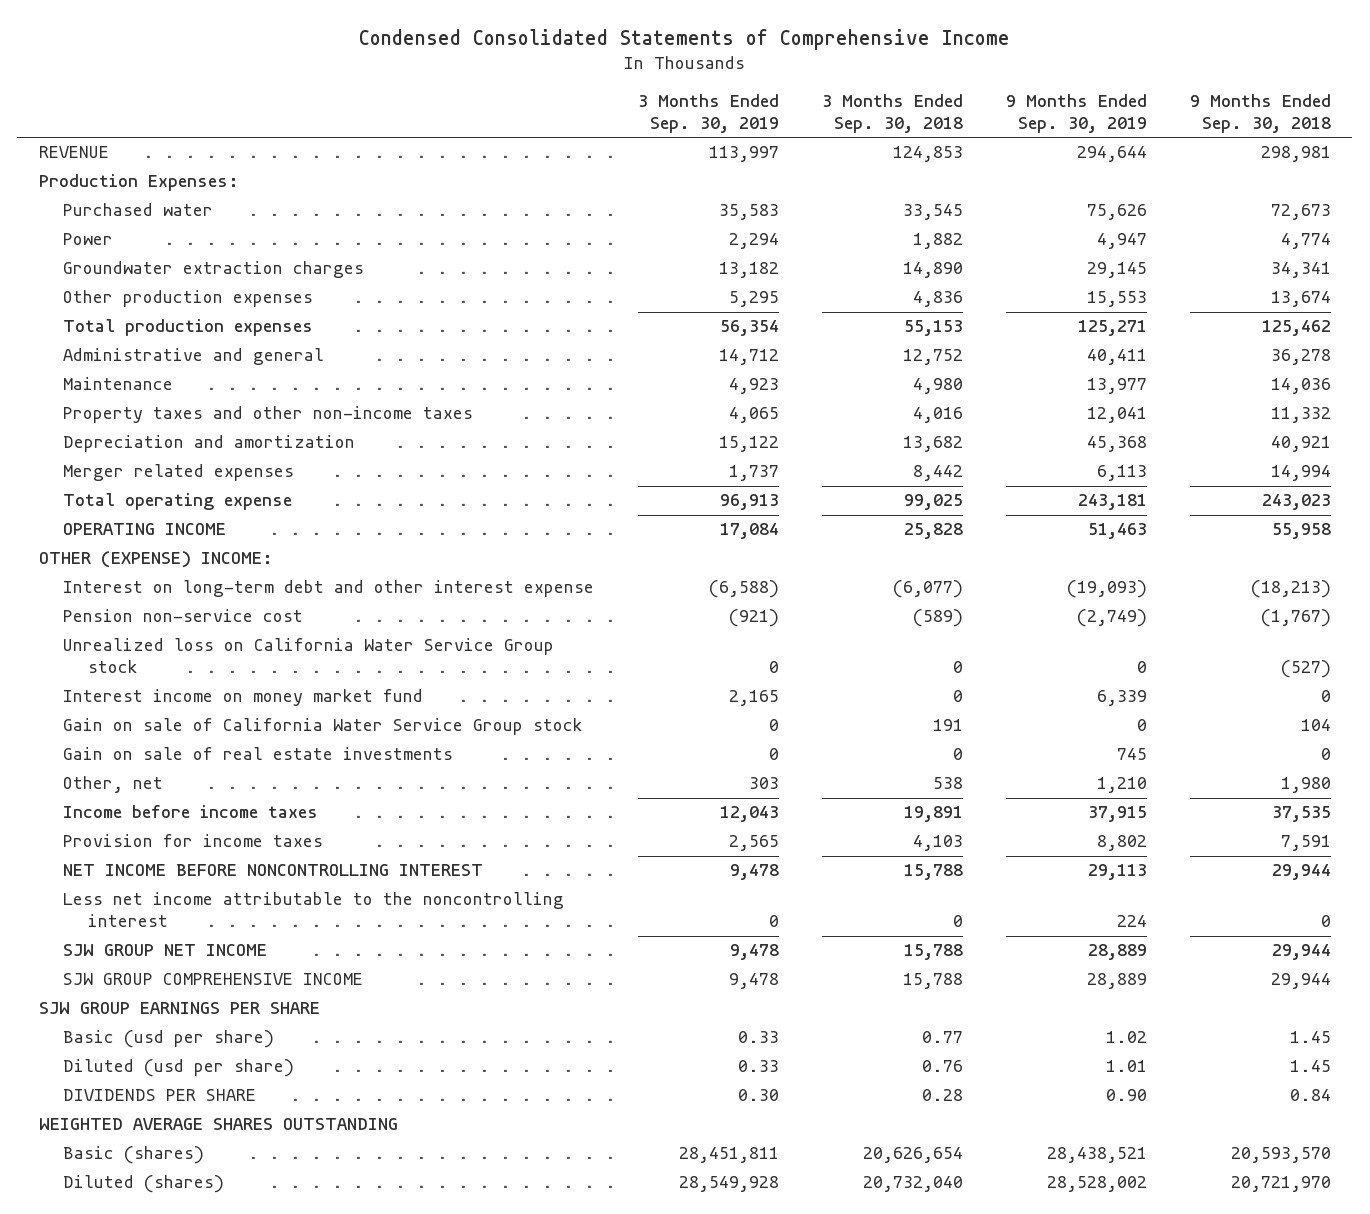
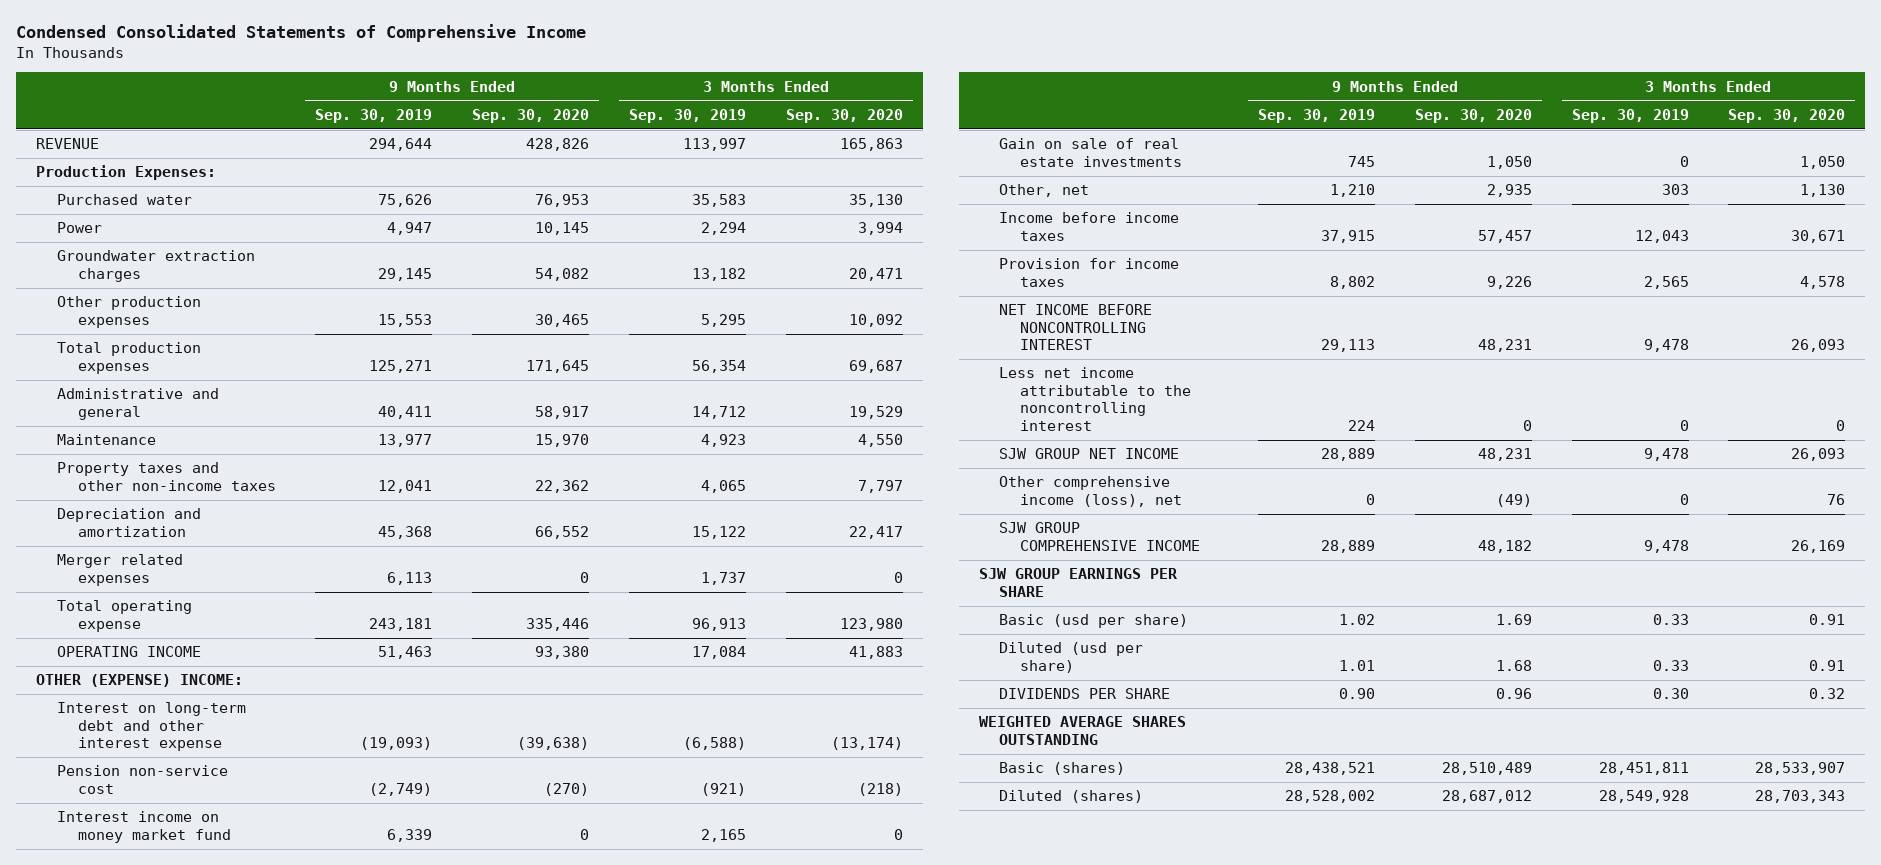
[821,94,963,134] 3 Months Ended Sep. 30, 2018 -> none
[1189,94,1331,134] 9 Months Ended Sep. 30, 2018 -> none
none -> [472,108,590,123] Sep. 30, 2020
none -> [785,108,903,123] Sep. 30, 2020
[63,638,555,674] Unrealized loss on California Water Service Group stock -> none
[63,718,584,736] Gain on sale of California Water Service Group stock -> none
none -> [999,476,1183,507] Other comprehensive income (loss), net

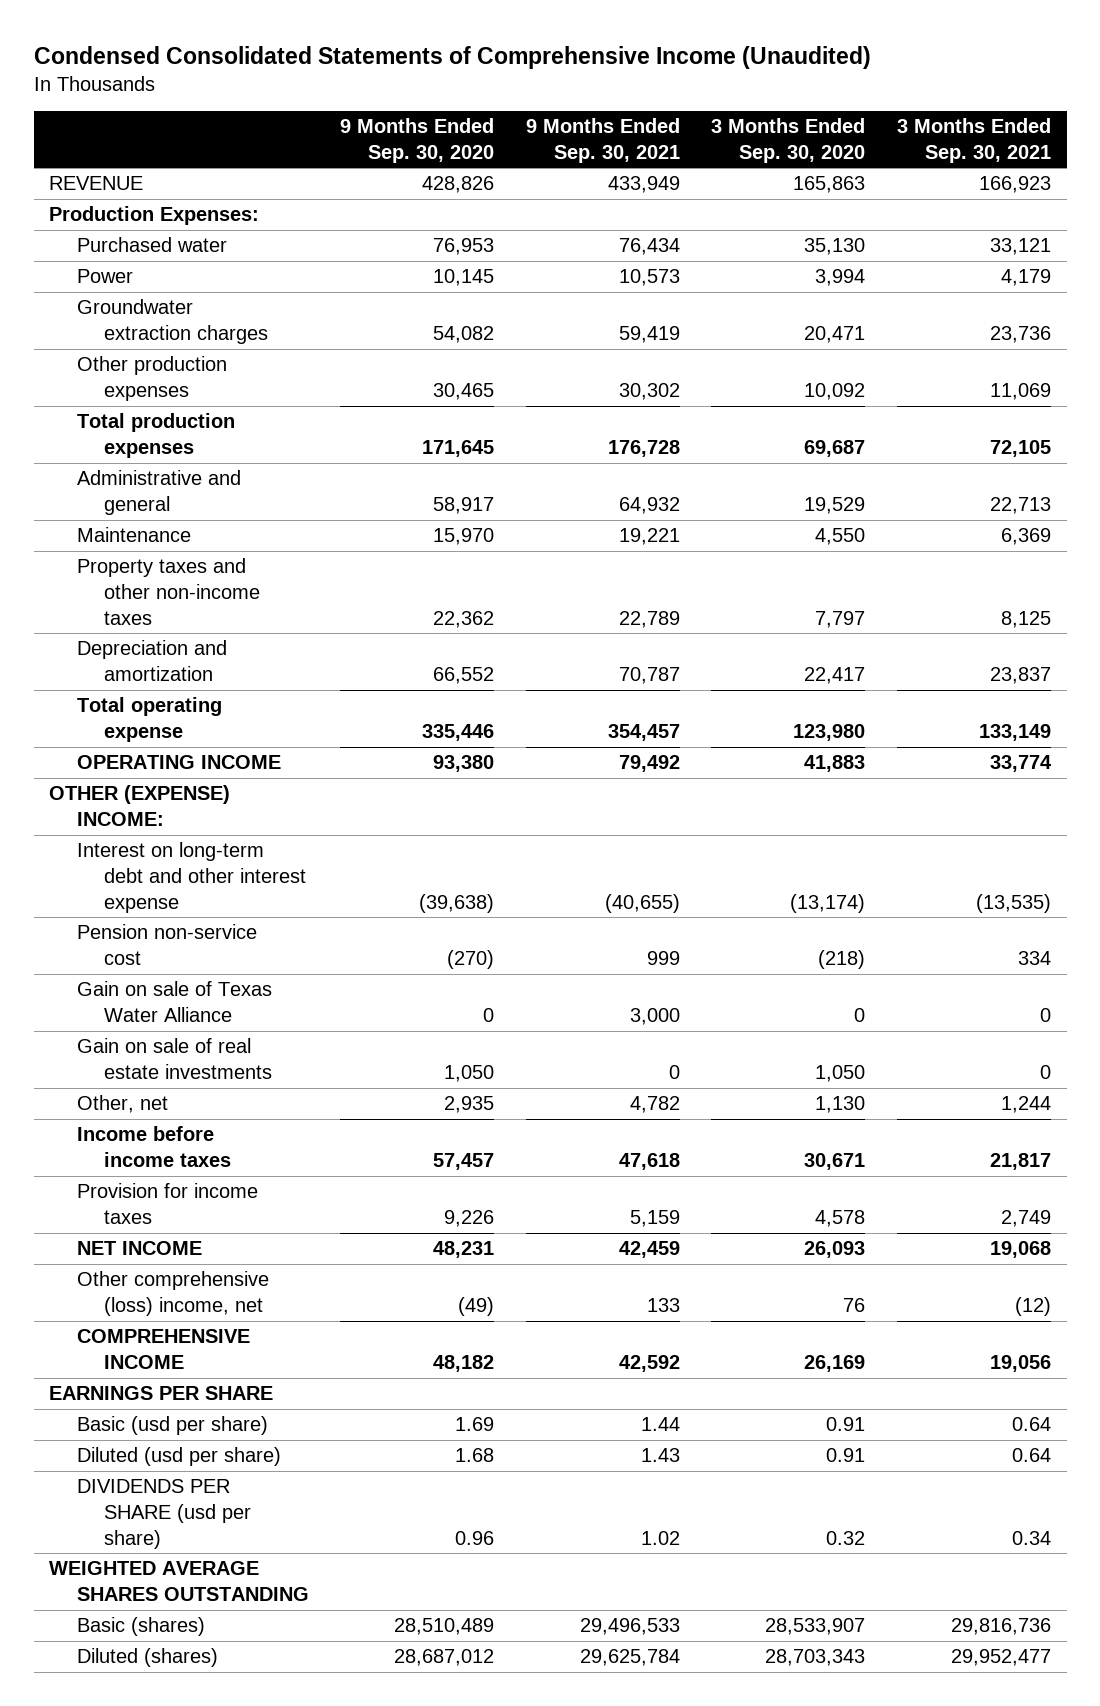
[15,24,586,43] Condensed Consolidated Statements of Comprehensive Income -> [33,46,871,70] Condensed Consolidated Statements of Comprehensive Income (Unaudited)
[315,108,433,123] Sep. 30, 2019 -> none
[628,108,746,123] Sep. 30, 2019 -> none
none -> [525,118,680,163] 9 Months Ended Sep. 30, 2021
none -> [896,118,1051,163] 3 Months Ended Sep. 30, 2021
[56,554,183,586] Merger related expenses -> none
[56,811,231,843] Interest income on money market fund -> none
none -> [76,981,272,1022] Gain on sale of Texas Water Alliance
[999,304,1153,351] NET INCOME BEFORE NONCONTROLLING INTEREST -> none
[999,367,1192,431] Less net income attributable to the noncontrolling interest -> none
[999,448,1180,460] SJW GROUP NET INCOME -> [76,1241,202,1256] NET INCOME
[999,476,1183,507] Other comprehensive income (loss), net -> [76,1271,269,1316] Other comprehensive (loss) income, net
[999,522,1201,551] SJW GROUP COMPREHENSIVE INCOME -> [76,1329,250,1369] COMPREHENSIVE INCOME
[978,568,1178,597] SJW GROUP EARNINGS PER SHARE -> [49,1386,274,1401] EARNINGS PER SHARE
[999,688,1171,700] DIVIDENDS PER SHARE -> [76,1479,252,1549] DIVIDENDS PER SHARE (usd per share)

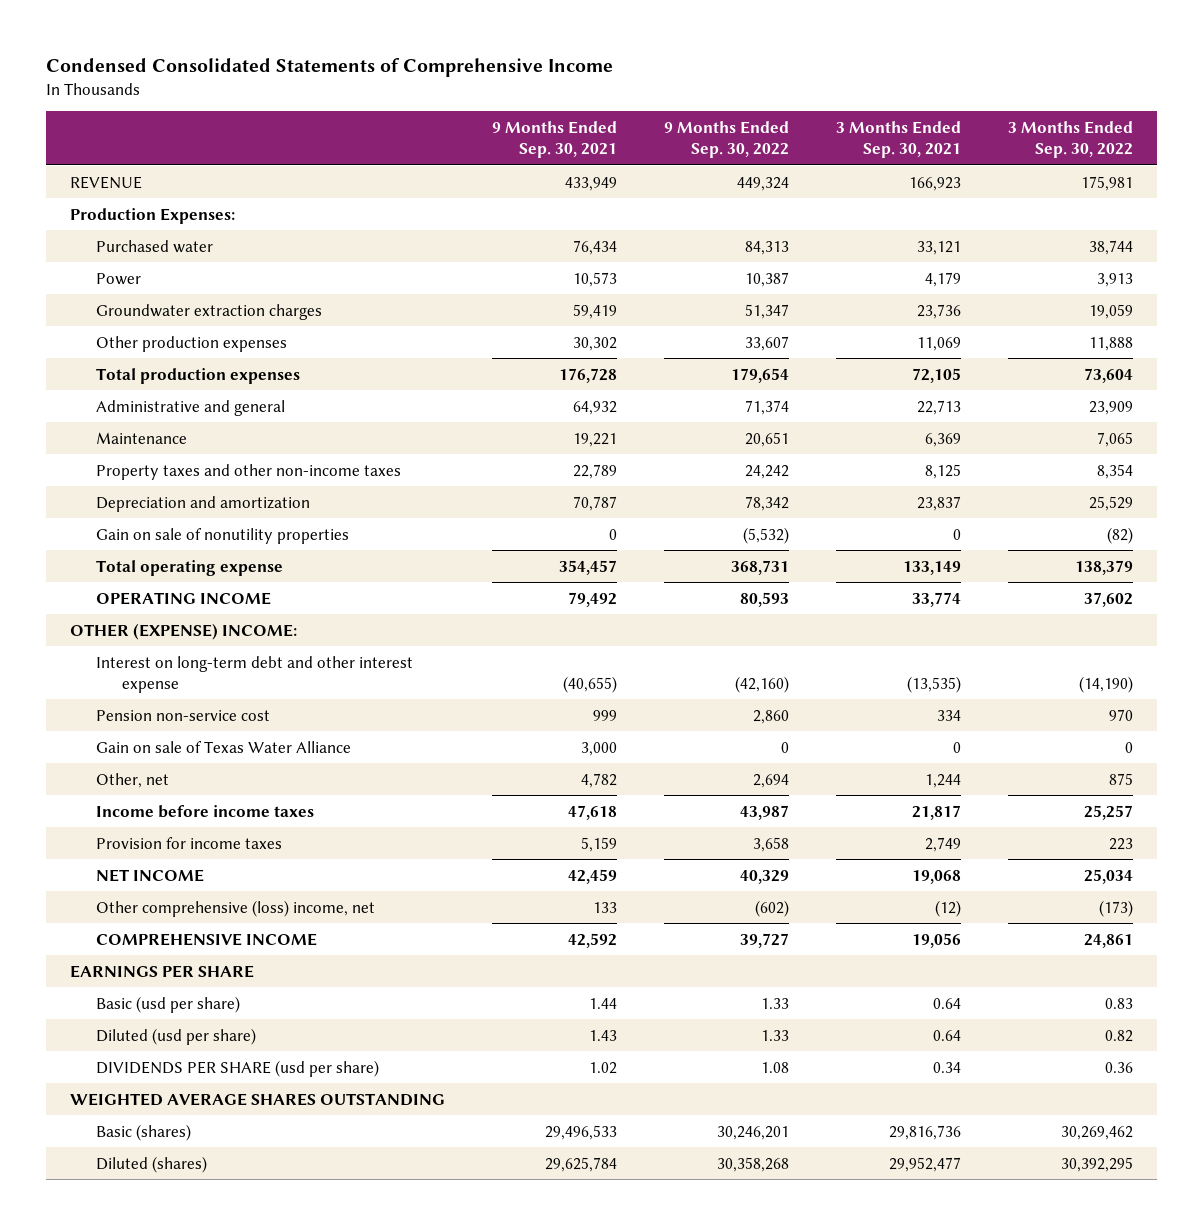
[33,46,871,70] Condensed Consolidated Statements of Comprehensive Income (Unaudited) -> [46,58,614,78] Condensed Consolidated Statements of Comprehensive Income
[340,118,495,163] 9 Months Ended Sep. 30, 2020 -> none
[711,118,866,163] 3 Months Ended Sep. 30, 2020 -> none
none -> [663,121,789,159] 9 Months Ended Sep. 30, 2022
none -> [1008,121,1134,159] 3 Months Ended Sep. 30, 2022
none -> [95,527,349,544] Gain on sale of nonutility properties
[76,1038,273,1079] Gain on sale of real estate investments -> none

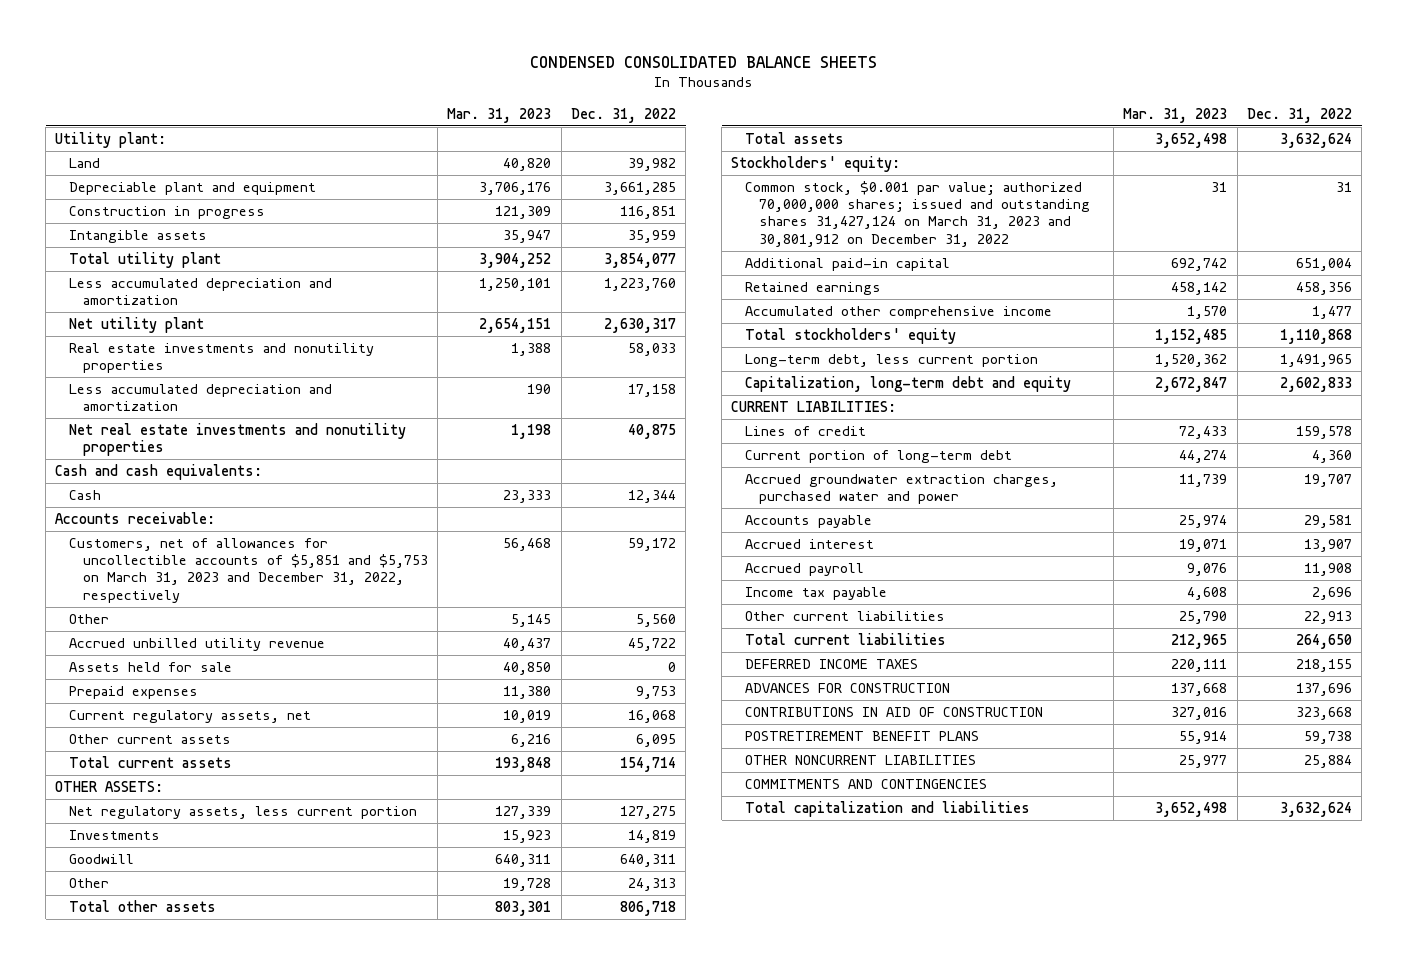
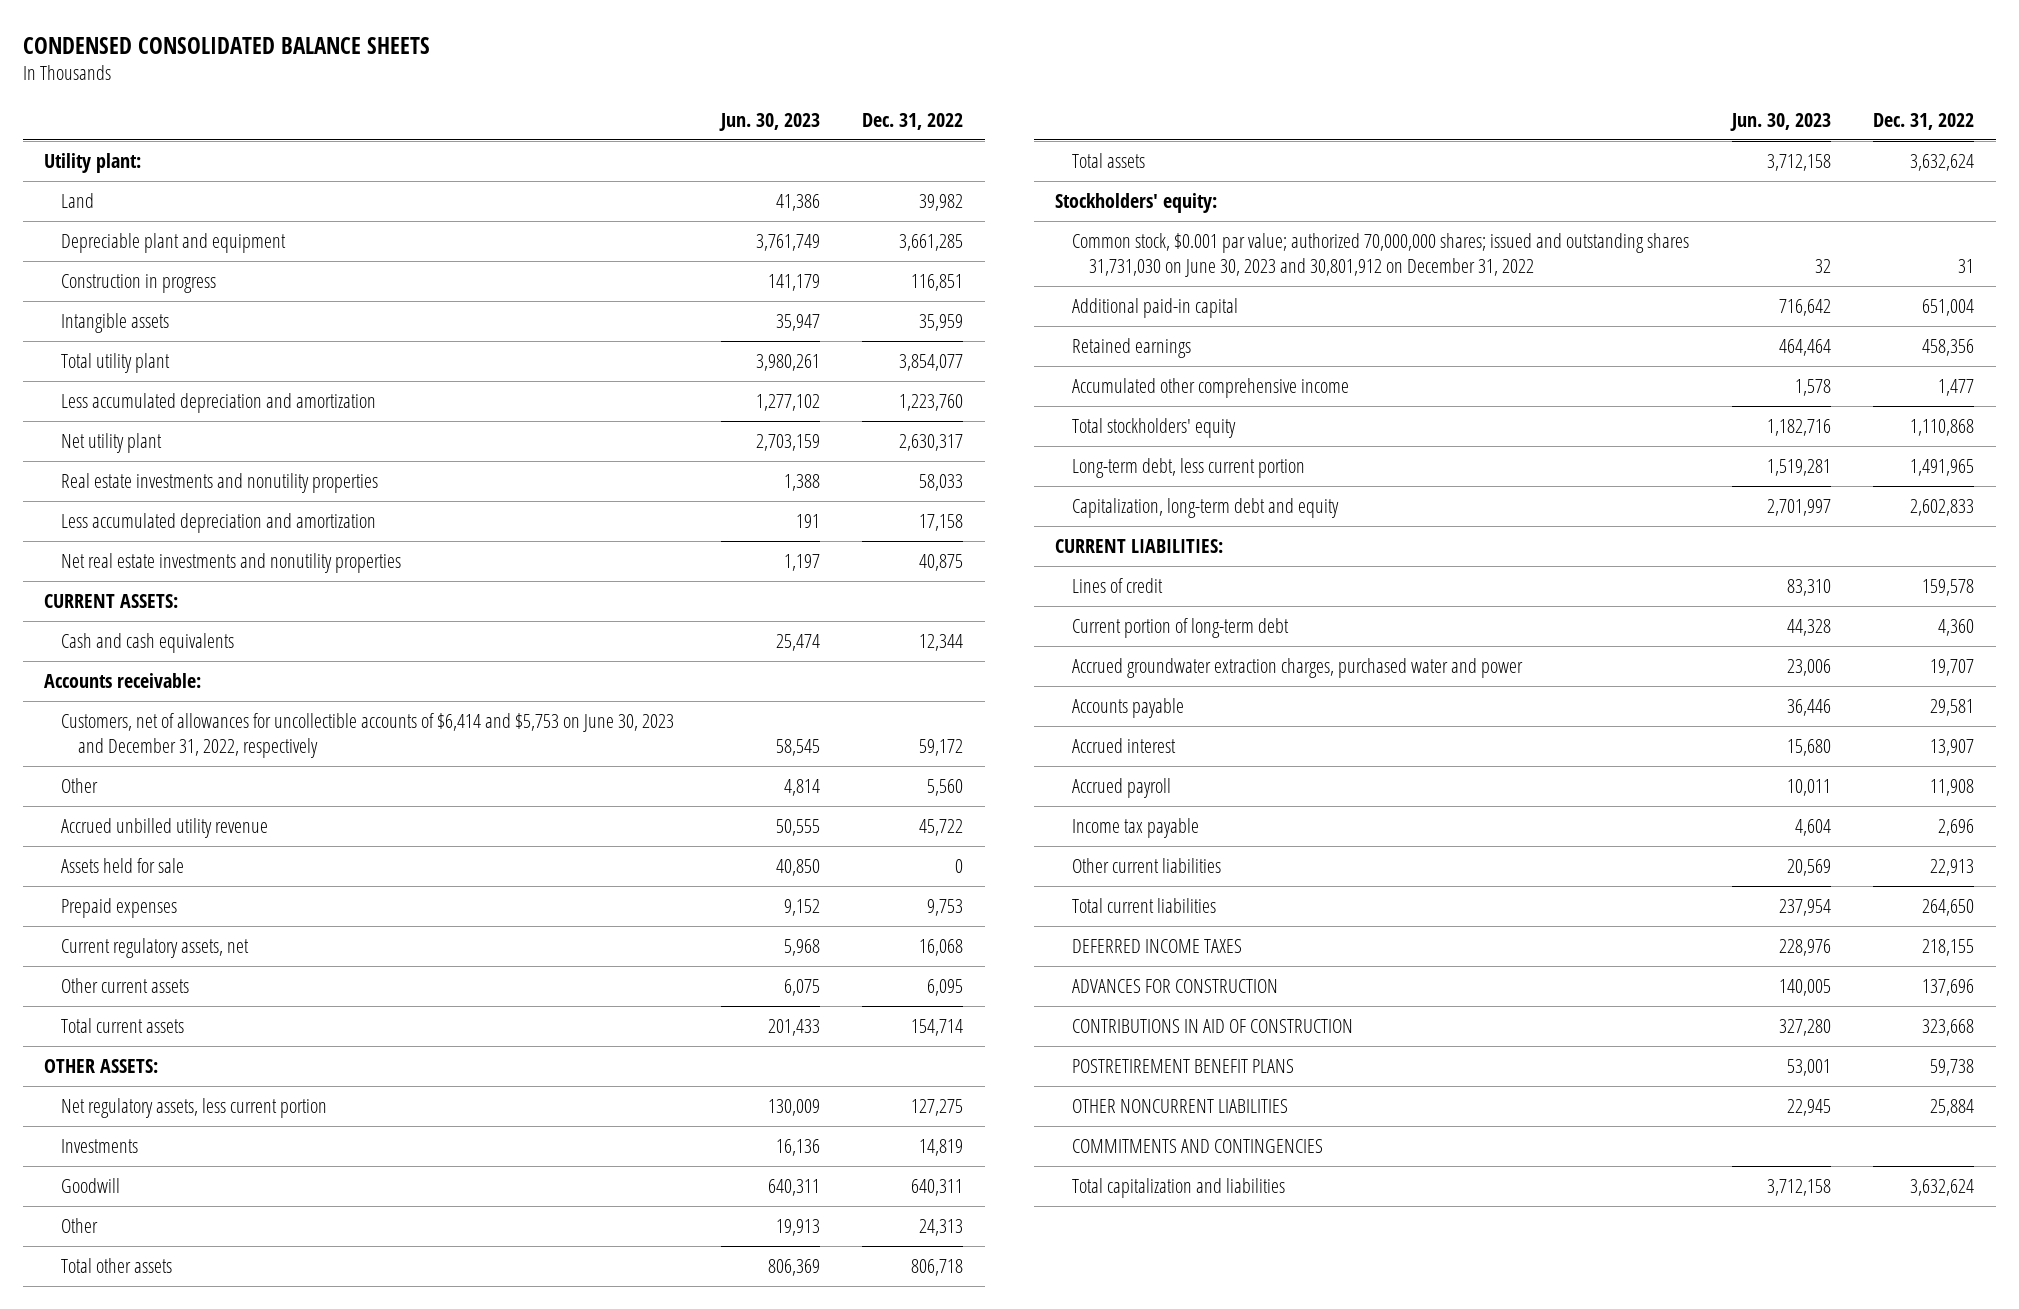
[447,107,552,123] Mar. 31, 2023 -> none
none -> [718,113,820,132] Jun. 30, 2023
[55,463,263,480] Cash and cash equivalents: -> none
none -> [44,593,179,608] CURRENT ASSETS:
[68,489,101,500] Cash -> [60,632,234,653] Cash and cash equivalents
[68,537,428,603] Customers, net of allowances for uncollectible accounts of $5,851 and $5,753 on March 31, 2023 and December 31, 2022, respectively -> [60,712,674,758] Customers, net of allowances for uncollectible accounts of $6,414 and $5,753 on June 30, 2023 and December 31, 2022, respectively
[745,180,1090,247] Common stock, $0.001 par value; authorized 70,000,000 shares; issued and outstanding shares 31,427,124 on March 31, 2023 and 30,801,912 on December 31, 2022 -> [1071,232,1689,277] Common stock, $0.001 par value; authorized 70,000,000 shares; issued and outstanding shares 31,731,030 on June 30, 2023 and 30,801,912 on December 31, 2022

